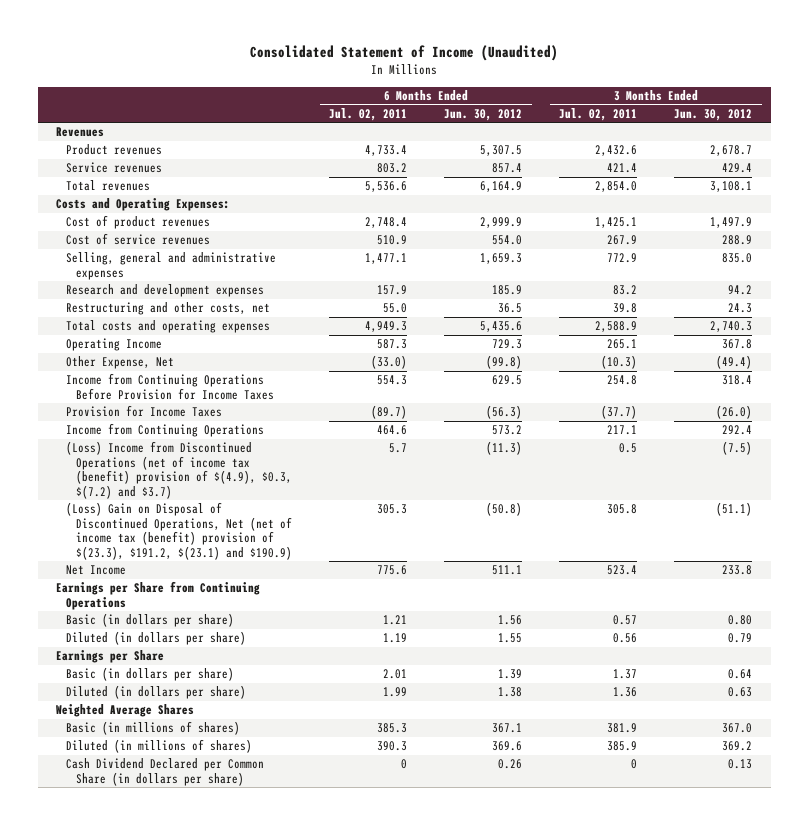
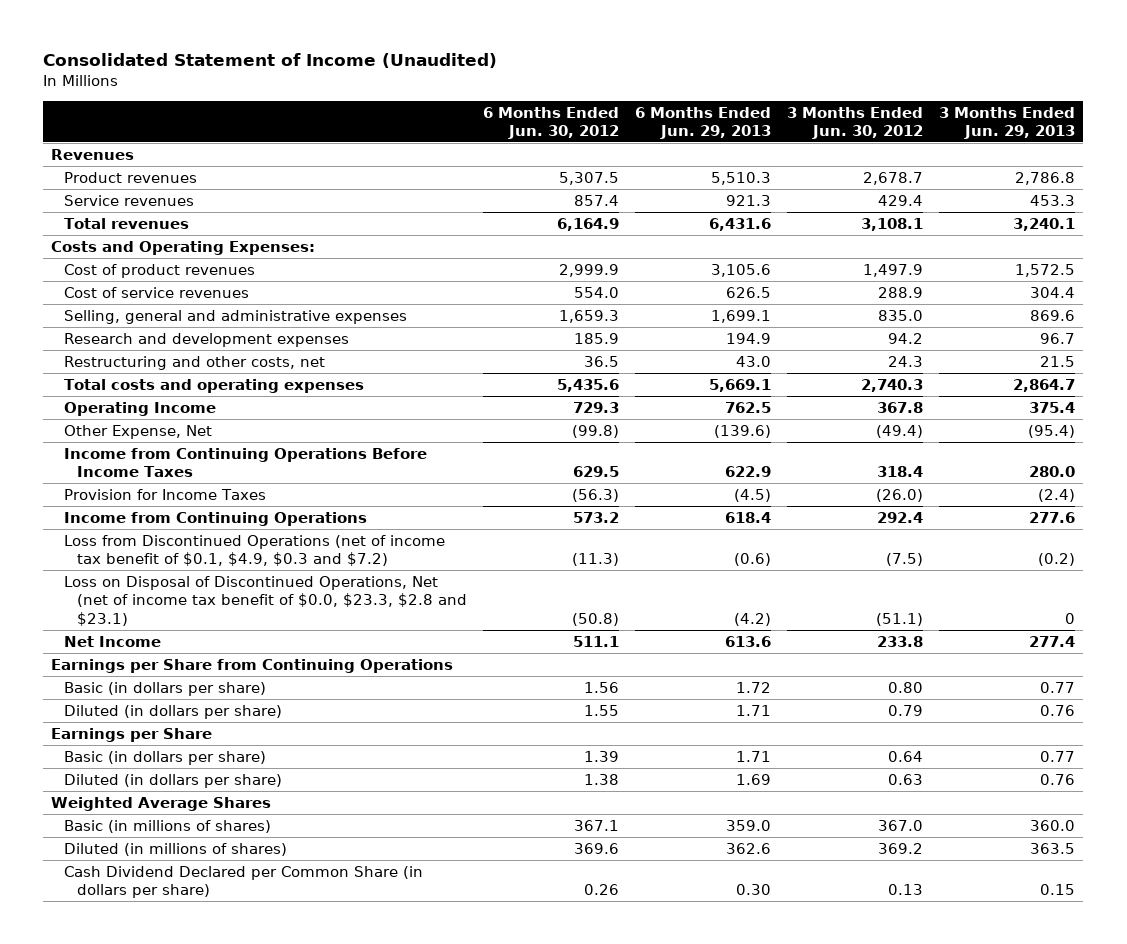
[329,107,408,121] Jul. 02, 2011 -> none
[559,107,638,121] Jul. 02, 2011 -> none
none -> [635,106,772,140] 6 Months Ended Jun. 29, 2013
none -> [939,106,1076,140] 3 Months Ended Jun. 29, 2013
[66,373,275,400] Income from Continuing Operations Before Provision for Income Taxes -> [64,447,428,478] Income from Continuing Operations Before Income Taxes
[66,441,293,499] (Loss) Income from Discontinued Operations (net of income tax (benefit) provision of $(4.9), $0.3, $(7.2) and $3.7) -> [64,534,446,567] Loss from Discontinued Operations (net of income tax benefit of $0.1, $4.9, $0.3 and $7.2)
[66,502,293,560] (Loss) Gain on Disposal of Discontinued Operations, Net (net of income tax (benefit) provision of $(23.3), $191.2, $(23.1) and $190.9) -> [64,575,467,626] Loss on Disposal of Discontinued Operations, Net (net of income tax benefit of $0.0, $23.3, $2.8 and $23.1)

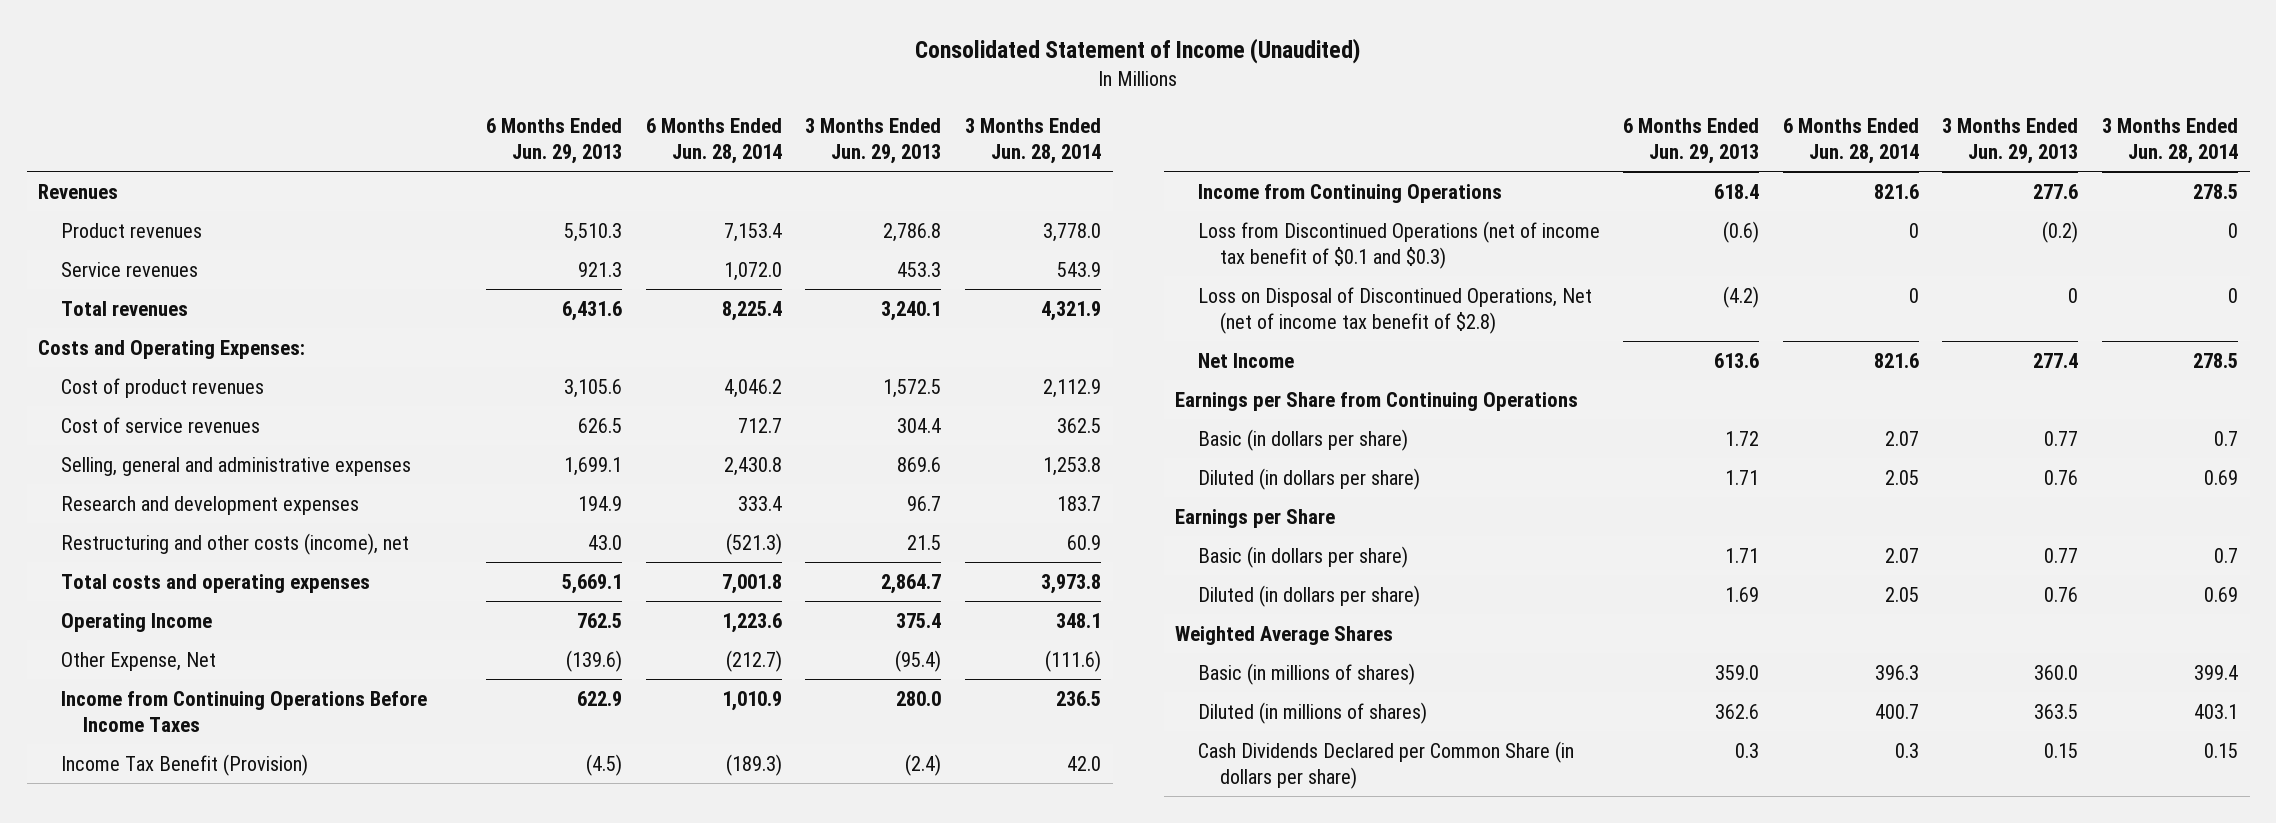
[482,106,619,140] 6 Months Ended Jun. 30, 2012 -> none
[787,106,924,140] 3 Months Ended Jun. 30, 2012 -> none
none -> [645,118,782,165] 6 Months Ended Jun. 28, 2014
none -> [964,118,1101,165] 3 Months Ended Jun. 28, 2014
[64,355,326,370] Restructuring and other costs, net -> [60,532,409,555] Restructuring and other costs (income), net
[64,488,267,500] Provision for Income Taxes -> [60,753,308,776] Income Tax Benefit (Provision)
[64,534,446,567] Loss from Discontinued Operations (net of income tax benefit of $0.1, $4.9, $0.3 and $7.2) -> [1197,220,1600,269] Loss from Discontinued Operations (net of income tax benefit of $0.1 and $0.3)
[64,575,467,626] Loss on Disposal of Discontinued Operations, Net (net of income tax benefit of $0.0, $23.3, $2.8 and $23.1) -> [1197,286,1592,334] Loss on Disposal of Discontinued Operations, Net (net of income tax benefit of $2.8)
[64,865,424,899] Cash Dividend Declared per Common Share (in dollars per share) -> [1197,740,1574,789] Cash Dividends Declared per Common Share (in dollars per share)
[736,884,772,896] 0.30 -> [1735,742,1760,758] 0.3

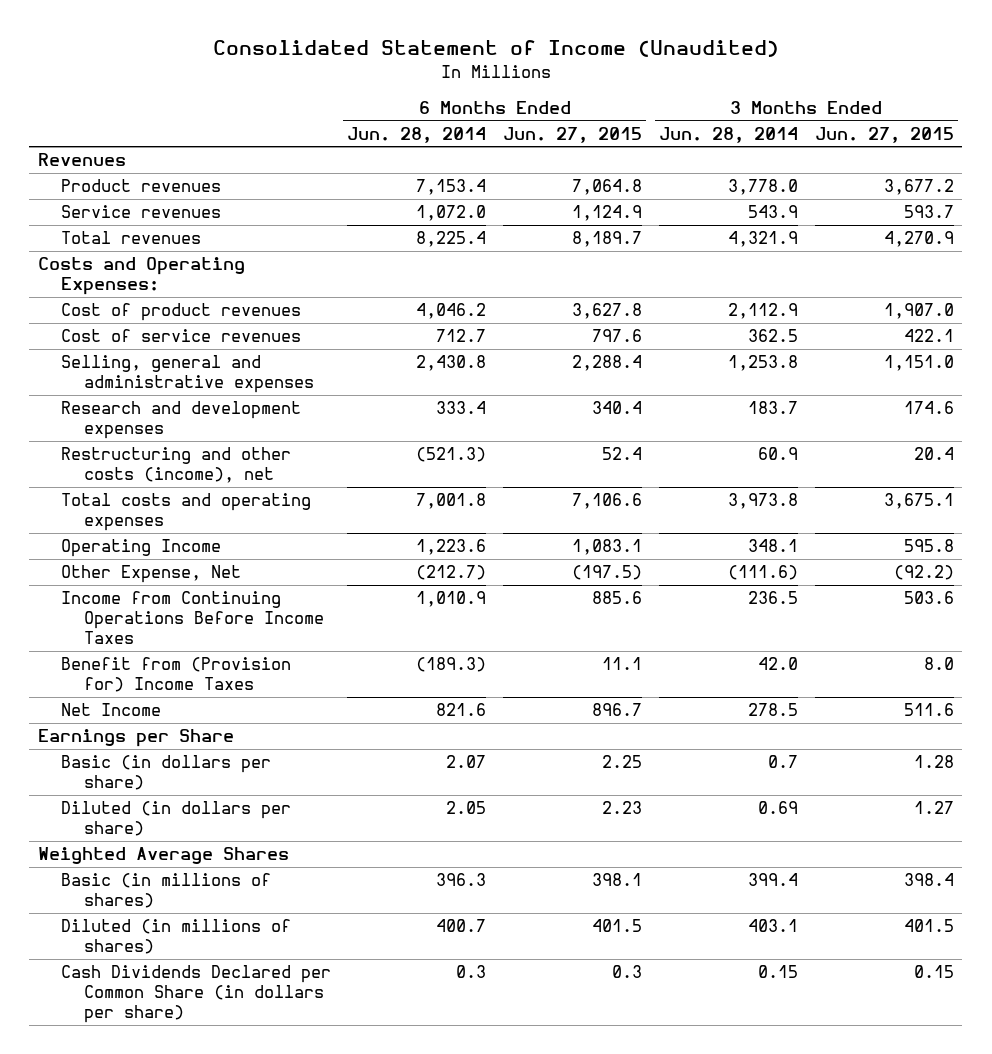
[486,118,623,165] 6 Months Ended Jun. 29, 2013 -> none
[805,118,942,165] 3 Months Ended Jun. 29, 2013 -> none
none -> [503,126,643,143] Jun. 27, 2015
none -> [814,126,954,143] Jun. 27, 2015
[1197,183,1502,203] Income from Continuing Operations -> none
[1197,220,1600,269] Loss from Discontinued Operations (net of income tax benefit of $0.1 and $0.3) -> none
[1197,286,1592,334] Loss on Disposal of Discontinued Operations, Net (net of income tax benefit of $2.8) -> none
[60,753,308,776] Income Tax Benefit (Provision) -> [60,657,291,693] Benefit from (Provision for) Income Taxes
[1175,391,1579,411] Earnings per Share from Continuing Operations -> none
[1197,428,1408,451] Basic (in dollars per share) -> none
[1197,467,1420,490] Diluted (in dollars per share) -> none

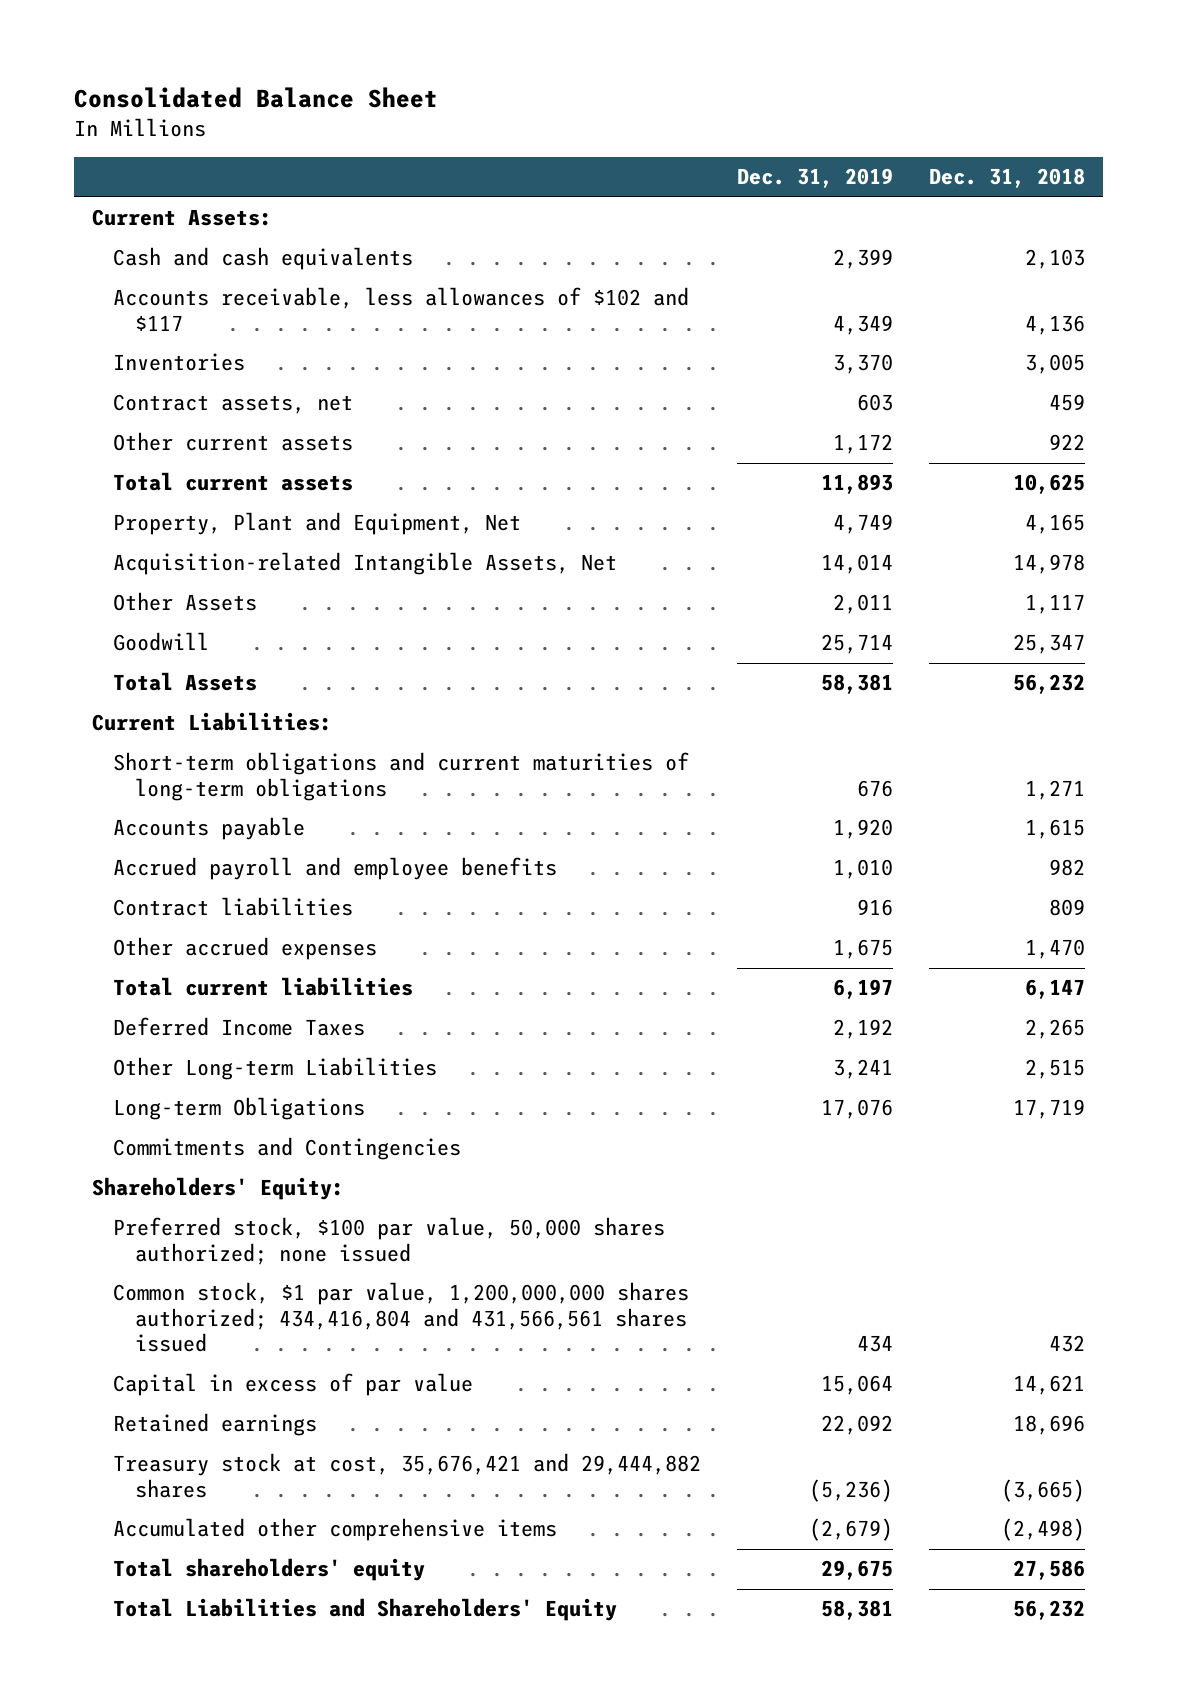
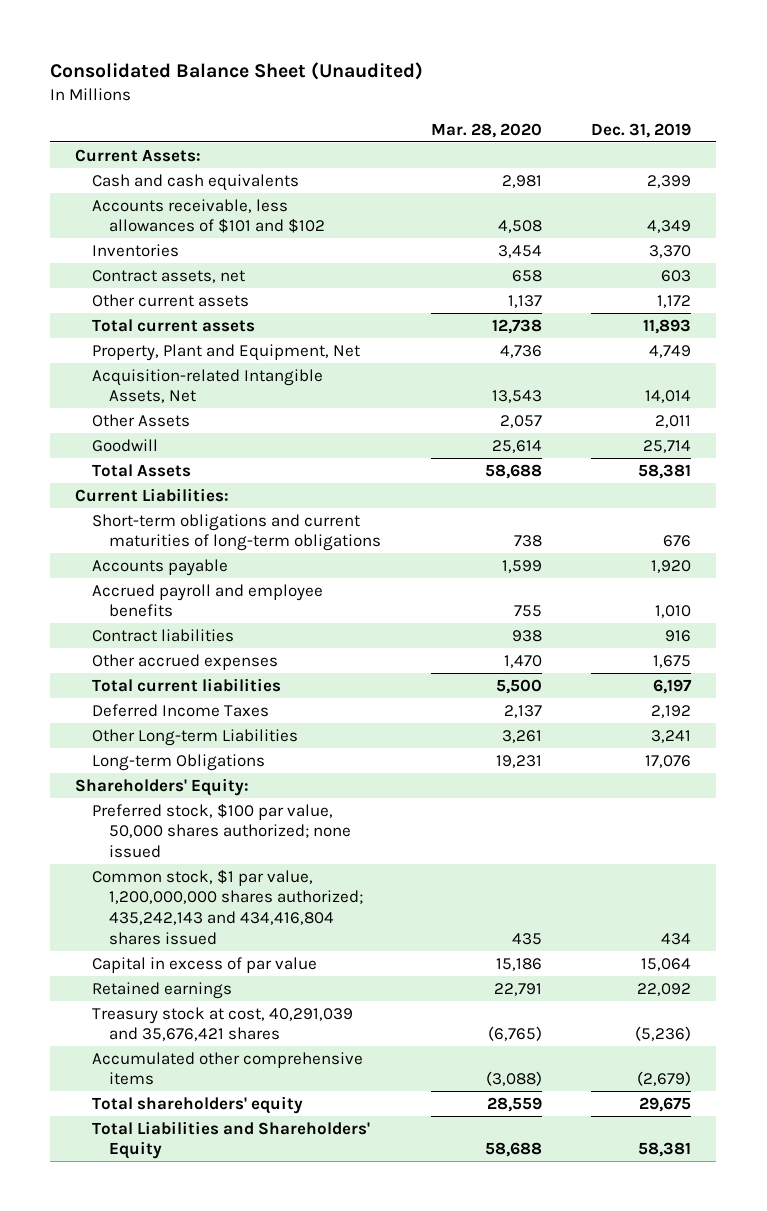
[73,87,438,109] Consolidated Balance Sheet -> [50,61,424,80] Consolidated Balance Sheet (Unaudited)
[928,168,1085,189] Dec. 31, 2018 -> none
none -> [430,122,542,138] Mar. 28, 2020
[113,287,690,331] Accounts receivable, less allowances of $102 and $117 -> [92,198,326,234] Accounts receivable, less allowances of $101 and $102
[113,1137,462,1161] Commitments and Contingencies -> none
[113,1282,690,1353] Common stock, $1 par value, 1,200,000,000 shares authorized; 434,416,804 and 431,566,561 shares issued -> [92,868,364,945] Common stock, $1 par value, 1,200,000,000 shares authorized; 435,242,143 and 434,416,804 shares issued
[113,1453,702,1498] Treasury stock at cost, 35,676,421 and 29,444,882 shares -> [92,1006,354,1042] Treasury stock at cost, 40,291,039 and 35,676,421 shares

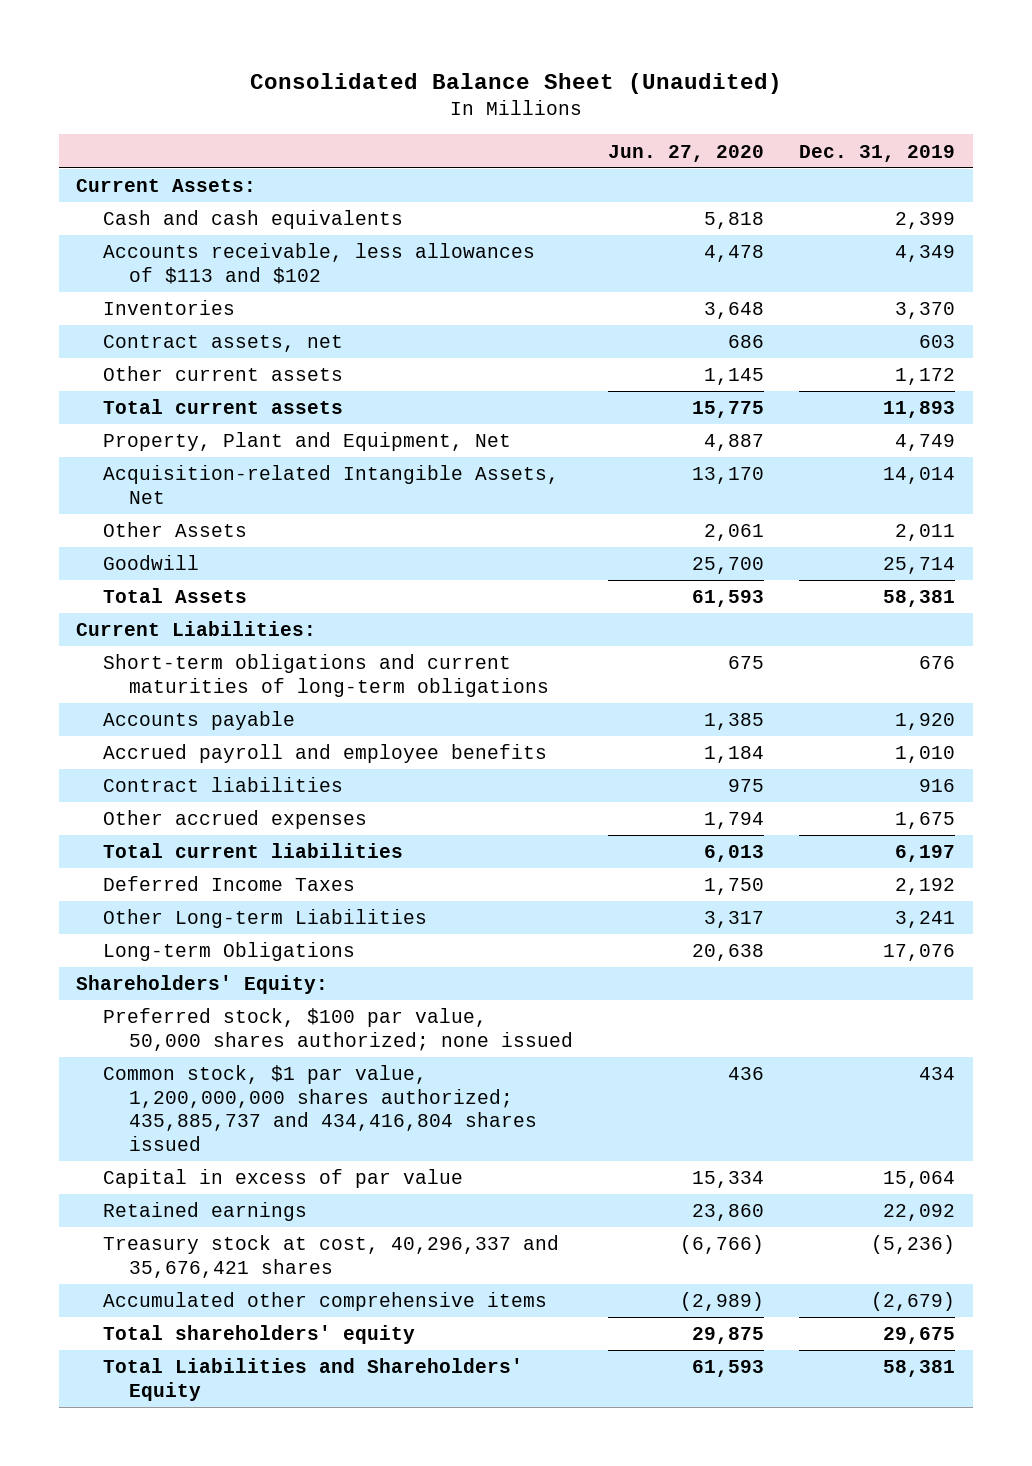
[430,122,542,138] Mar. 28, 2020 -> none
none -> [608,144,765,162] Jun. 27, 2020
[92,198,326,234] Accounts receivable, less allowances of $101 and $102 -> [102,243,535,284] Accounts receivable, less allowances of $113 and $102
[92,868,364,945] Common stock, $1 par value, 1,200,000,000 shares authorized; 435,242,143 and 434,416,804 shares issued -> [102,1065,538,1151] Common stock, $1 par value, 1,200,000,000 shares authorized; 435,885,737 and 434,416,804 shares issued
[92,1006,354,1042] Treasury stock at cost, 40,291,039 and 35,676,421 shares -> [102,1235,559,1278] Treasury stock at cost, 40,296,337 and 35,676,421 shares

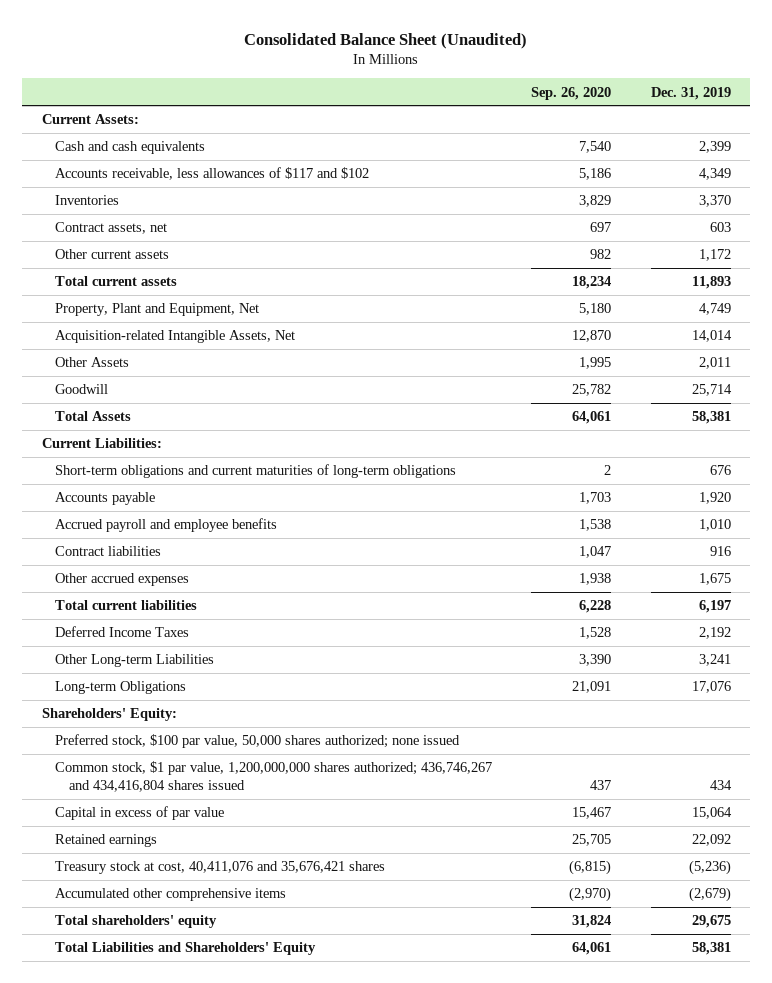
[608,144,765,162] Jun. 27, 2020 -> none
none -> [531,86,612,100] Sep. 26, 2020
[102,243,535,284] Accounts receivable, less allowances of $113 and $102 -> [55,167,370,181] Accounts receivable, less allowances of $117 and $102
[102,1065,538,1151] Common stock, $1 par value, 1,200,000,000 shares authorized; 435,885,737 and 434,416,804 shares issued -> [55,761,493,792] Common stock, $1 par value, 1,200,000,000 shares authorized; 436,746,267 and 434,416,804 shares issued
[102,1235,559,1278] Treasury stock at cost, 40,296,337 and 35,676,421 shares -> [55,861,386,875] Treasury stock at cost, 40,411,076 and 35,676,421 shares

